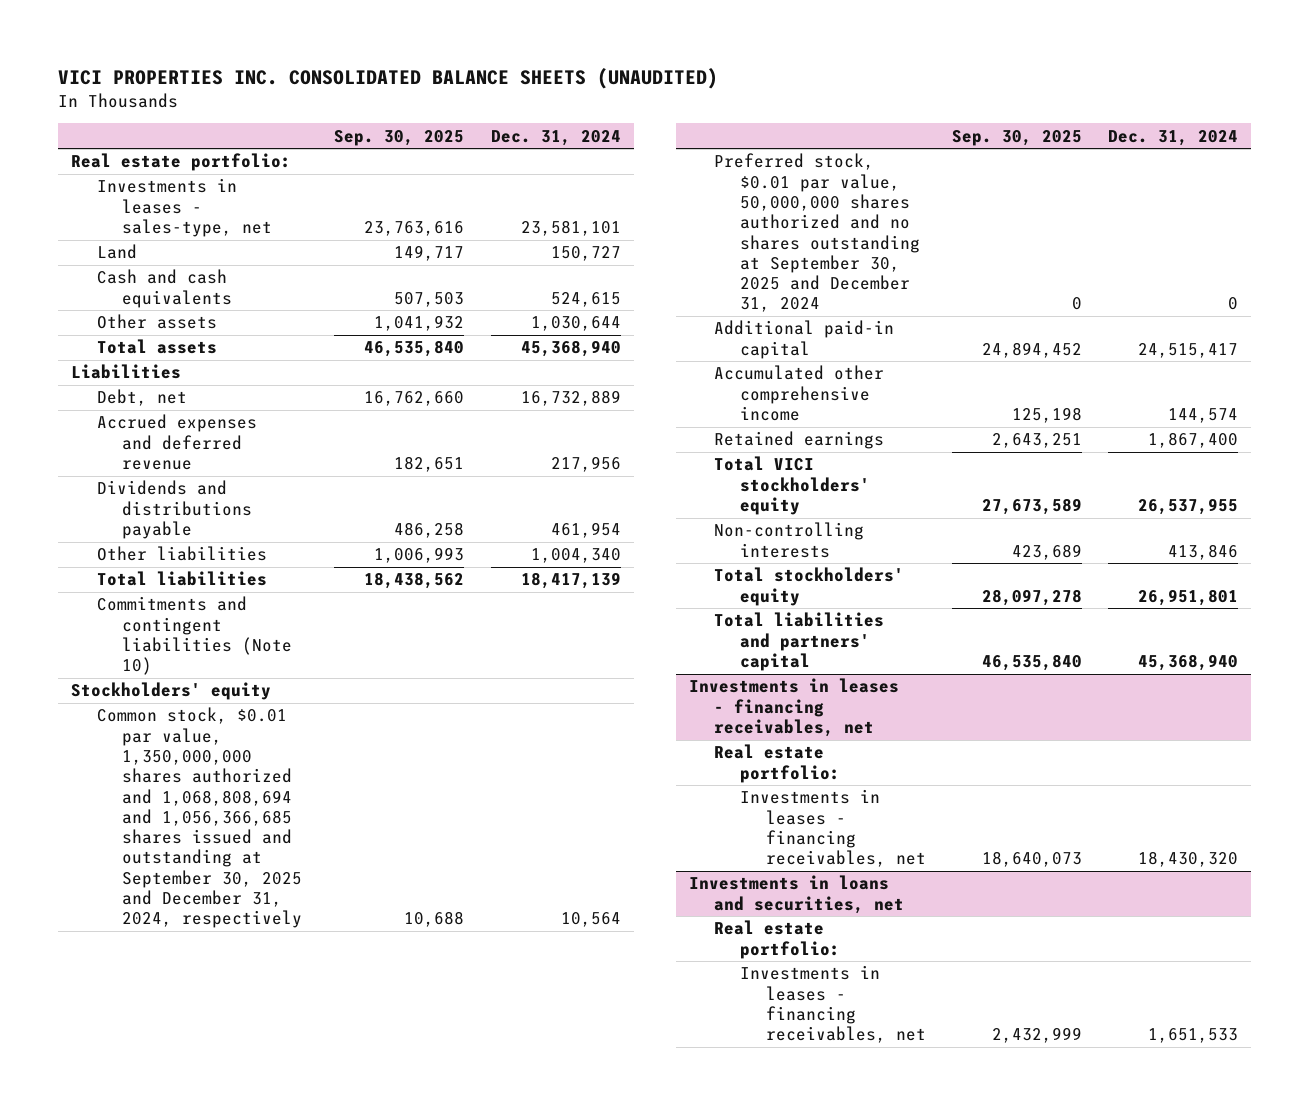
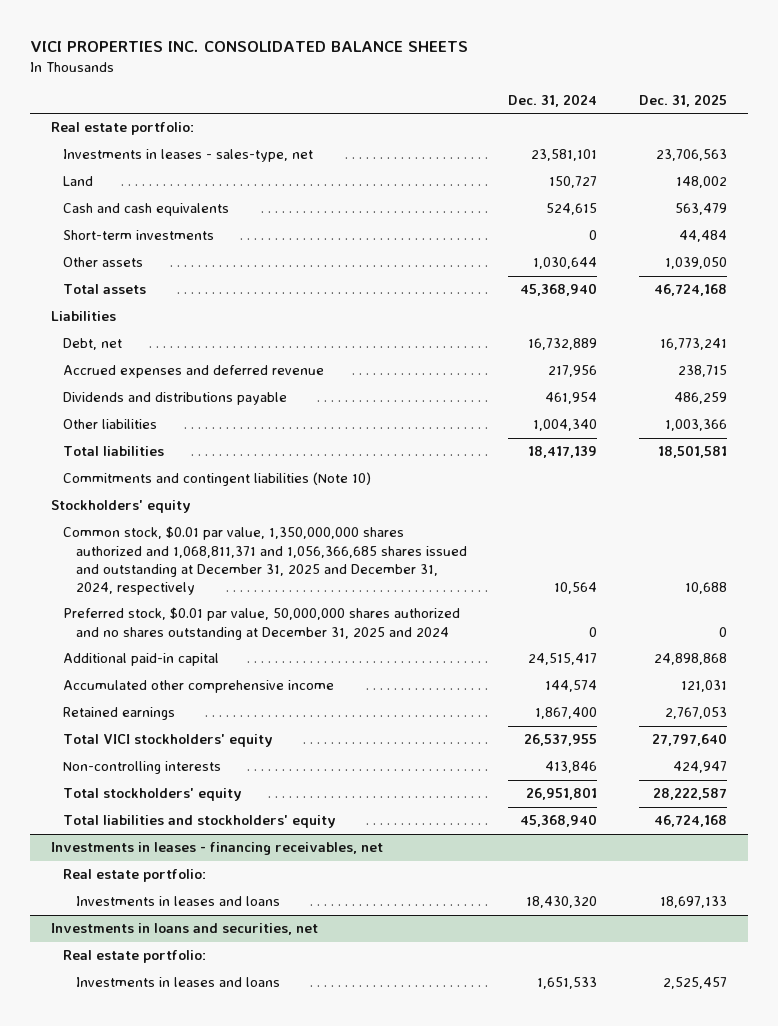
[57,67,718,89] VICI PROPERTIES INC. CONSOLIDATED BALANCE SHEETS (UNAUDITED) -> [30,41,469,53] VICI PROPERTIES INC. CONSOLIDATED BALANCE SHEETS
[334,129,465,146] Sep. 30, 2025 -> none
none -> [638,93,727,107] Dec. 31, 2025
none -> [63,230,215,241] Short-term investments
[96,707,303,929] Common stock, $0.01 par value, 1,350,000,000 shares authorized and 1,068,808,694 and 1,056,366,685 shares issued and outstanding at September 30, 2025 and December 31, 2024, respectively -> [63,526,467,595] Common stock, $0.01 par value, 1,350,000,000 shares authorized and 1,068,811,371 and 1,056,366,685 shares issued and outstanding at December 31, 2025 and December 31, 2024, respectively
[714,153,920,313] Preferred stock, $0.01 par value, 50,000,000 shares authorized and no shares outstanding at September 30, 2025 and December 31, 2024 -> [63,607,461,640] Preferred stock, $0.01 par value, 50,000,000 shares authorized and no shares outstanding at December 31, 2025 and 2024
[714,612,885,671] Total liabilities and partners' capital -> [63,815,337,829] Total liabilities and stockholders' equity
[739,789,926,868] Investments in leases - financing receivables, net -> [75,896,280,907] Investments in leases and loans
[739,965,926,1044] Investments in leases - financing receivables, net -> [75,977,280,988] Investments in leases and loans

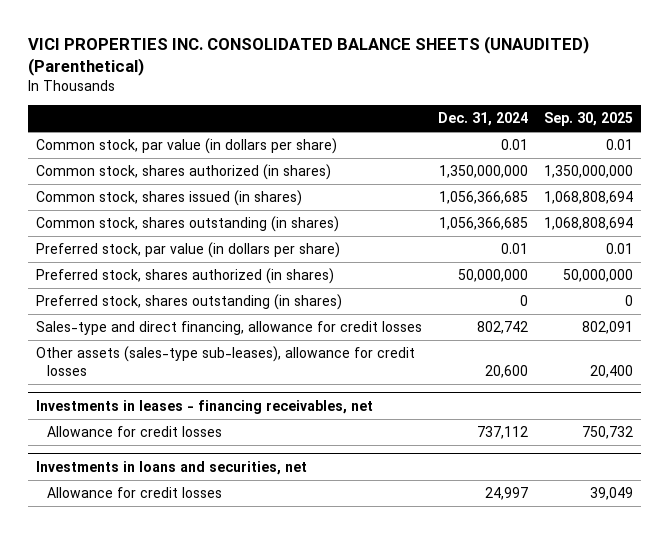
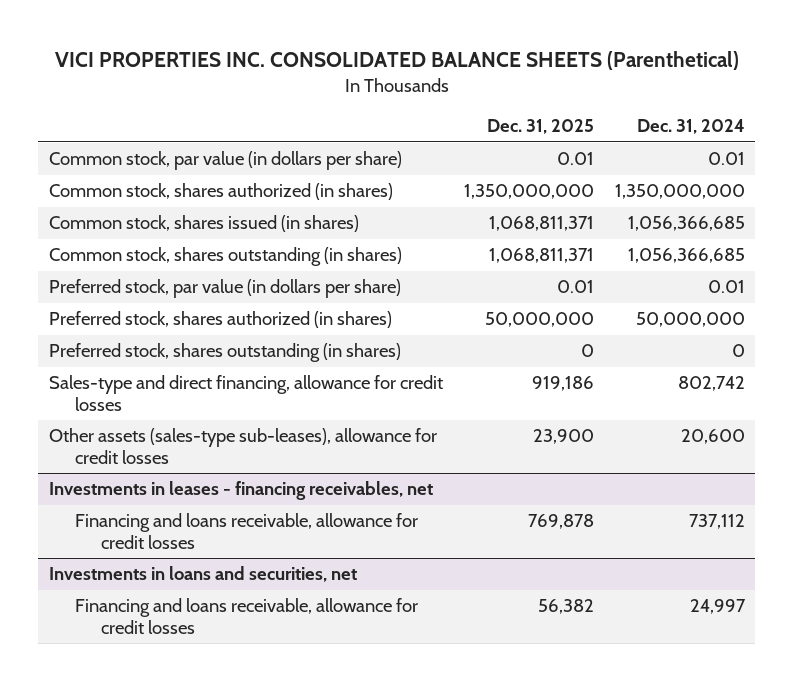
[27,35,589,76] VICI PROPERTIES INC. CONSOLIDATED BALANCE SHEETS (UNAUDITED) (Parenthetical) -> [54,50,739,70] VICI PROPERTIES INC. CONSOLIDATED BALANCE SHEETS (Parenthetical)
[544,112,634,127] Sep. 30, 2025 -> none
none -> [486,119,594,135] Dec. 31, 2025
[46,426,222,438] Allowance for credit losses -> [75,513,419,549] Financing and loans receivable, allowance for credit losses
[46,487,222,499] Allowance for credit losses -> [75,598,419,634] Financing and loans receivable, allowance for credit losses

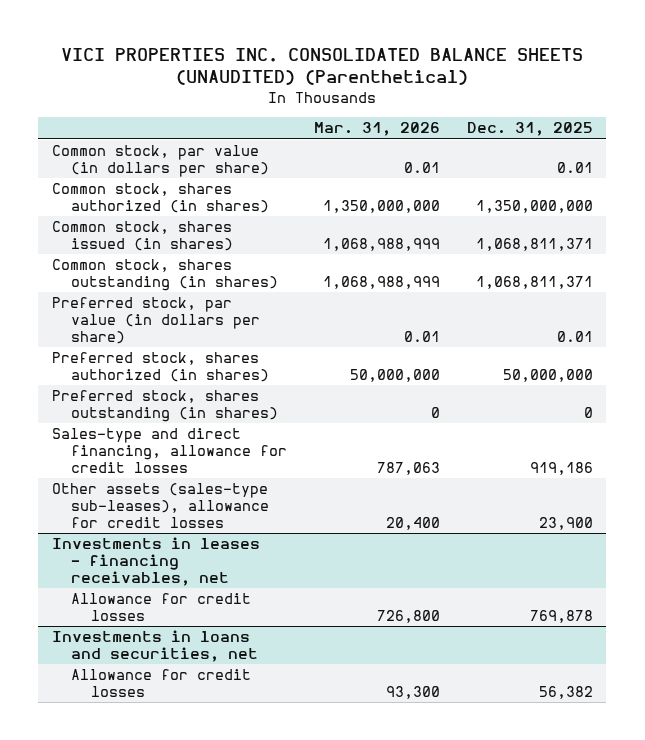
[54,50,739,70] VICI PROPERTIES INC. CONSOLIDATED BALANCE SHEETS (Parenthetical) -> [61,47,584,86] VICI PROPERTIES INC. CONSOLIDATED BALANCE SHEETS (UNAUDITED) (Parenthetical)
[636,119,745,135] Dec. 31, 2024 -> none
none -> [314,122,441,137] Mar. 31, 2026
[75,513,419,549] Financing and loans receivable, allowance for credit losses -> [71,593,252,621] Allowance for credit losses
[75,598,419,634] Financing and loans receivable, allowance for credit losses -> [71,669,252,697] Allowance for credit losses

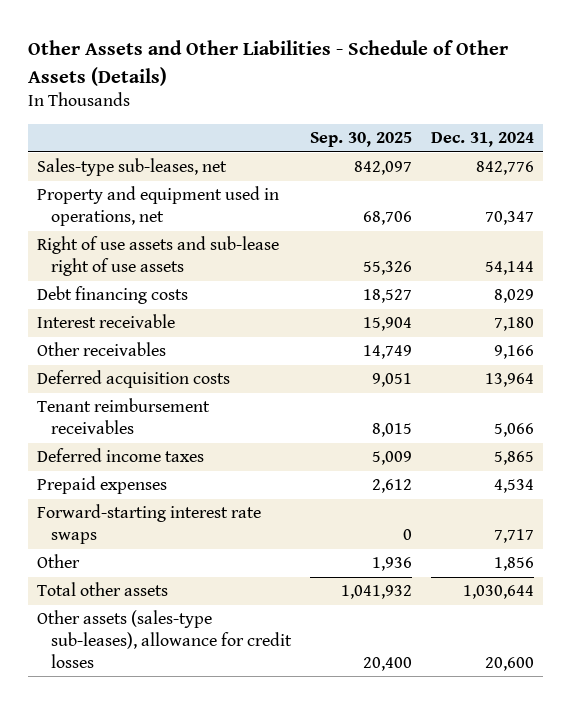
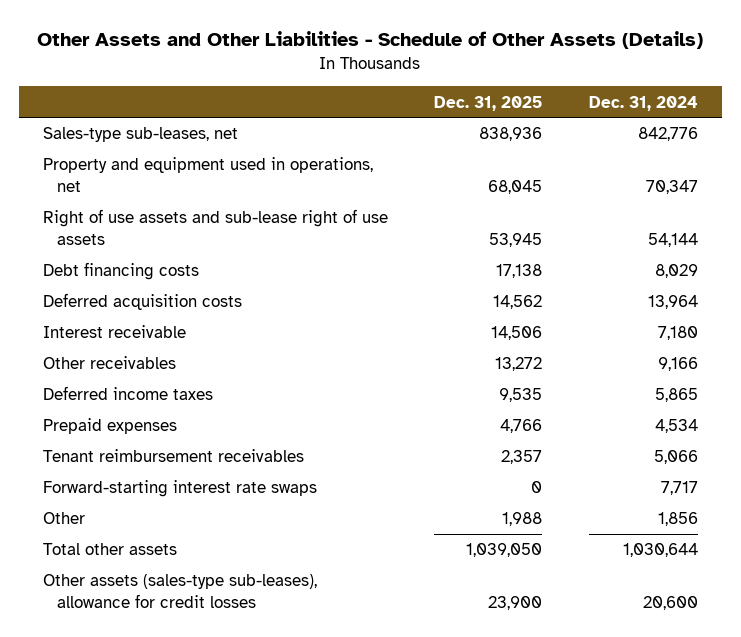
[309,132,412,148] Sep. 30, 2025 -> none
none -> [434,95,543,111] Dec. 31, 2025
[37,370,231,389] Deferred acquisition costs -> [42,293,242,311] Deferred acquisition costs
[37,398,211,435] Tenant reimbursement receivables -> [42,449,304,463] Tenant reimbursement receivables

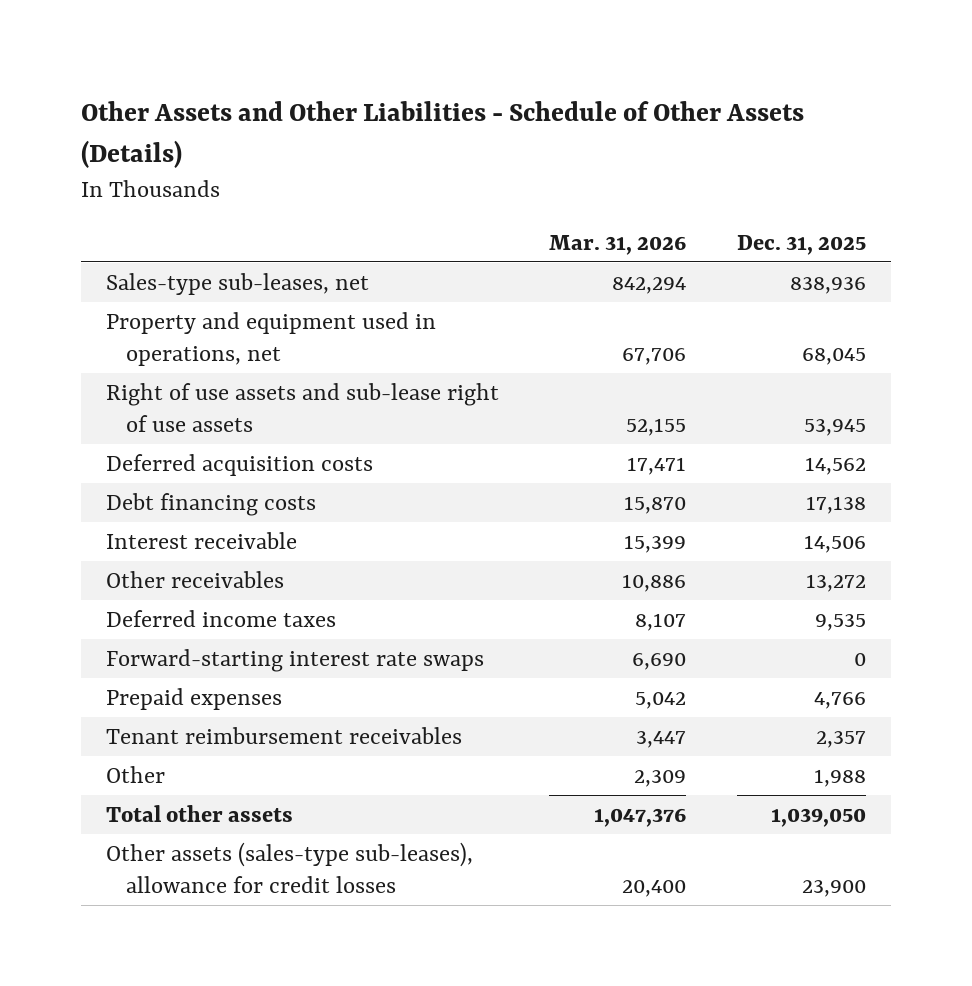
[589,95,699,111] Dec. 31, 2024 -> none
none -> [549,234,687,255] Mar. 31, 2026
[42,262,199,281] Debt financing costs -> [105,492,316,516] Debt financing costs
[42,480,317,498] Forward-starting interest rate swaps -> [105,648,484,672] Forward-starting interest rate swaps

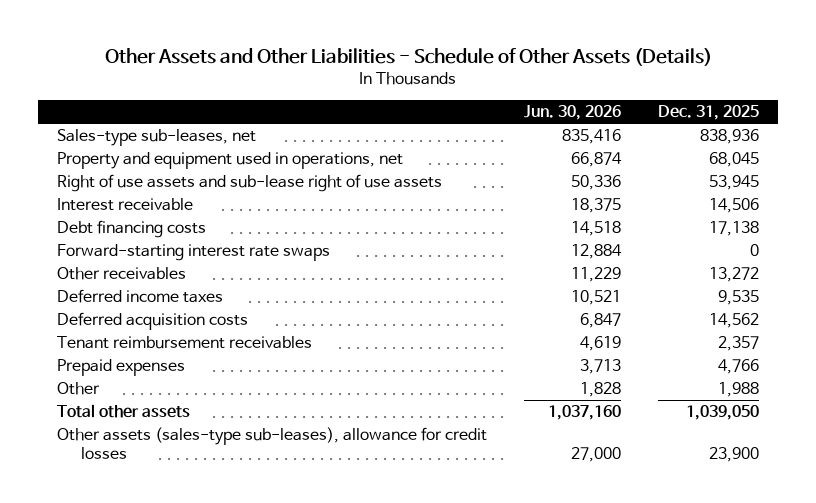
[549,234,687,255] Mar. 31, 2026 -> none
none -> [524,105,622,121] Jun. 30, 2026
[105,492,316,516] Debt financing costs -> [56,220,206,239] Debt financing costs
[105,648,484,672] Forward-starting interest rate swaps -> [56,244,330,262] Forward-starting interest rate swaps
[105,453,373,476] Deferred acquisition costs -> [56,312,248,331] Deferred acquisition costs
[105,687,282,710] Prepaid expenses -> [56,359,185,377] Prepaid expenses

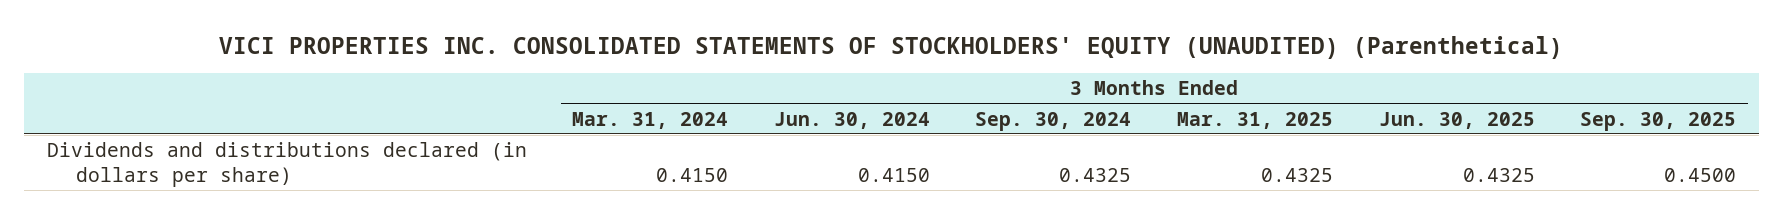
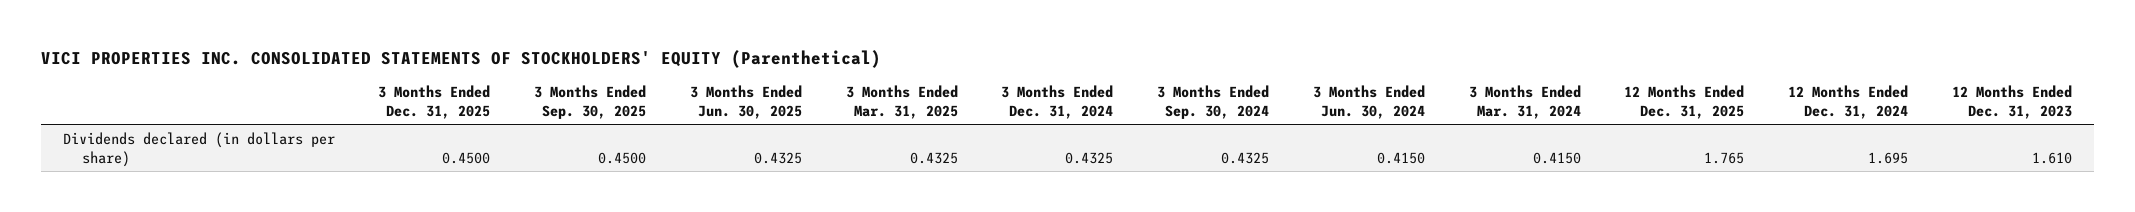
[219,36,1564,60] VICI PROPERTIES INC. CONSOLIDATED STATEMENTS OF STOCKHOLDERS' EQUITY (UNAUDITED) (Parenthetical) -> [40,49,881,68] VICI PROPERTIES INC. CONSOLIDATED STATEMENTS OF STOCKHOLDERS' EQUITY (Parenthetical)
none -> [378,85,491,119] 3 Months Ended Dec. 31, 2025
none -> [1001,85,1114,119] 3 Months Ended Dec. 31, 2024
none -> [1624,85,1745,119] 12 Months Ended Dec. 31, 2025
none -> [1788,85,1909,119] 12 Months Ended Dec. 31, 2024
none -> [1952,85,2073,119] 12 Months Ended Dec. 31, 2023
[46,142,527,188] Dividends and distributions declared (in dollars per share) -> [62,131,335,167] Dividends declared (in dollars per share)

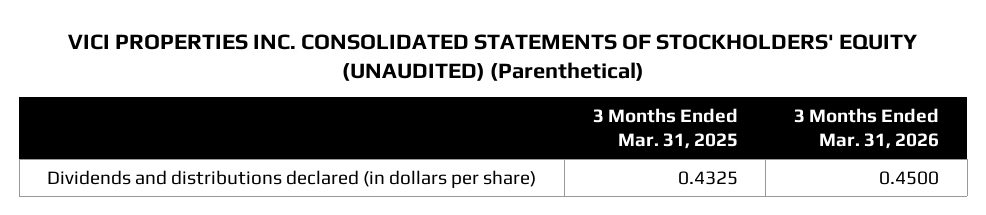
[40,49,881,68] VICI PROPERTIES INC. CONSOLIDATED STATEMENTS OF STOCKHOLDERS' EQUITY (Parenthetical) -> [68,33,918,82] VICI PROPERTIES INC. CONSOLIDATED STATEMENTS OF STOCKHOLDERS' EQUITY (UNAUDITED) (Parenthetical)
[378,85,491,119] 3 Months Ended Dec. 31, 2025 -> none
[534,85,647,119] 3 Months Ended Sep. 30, 2025 -> none
[689,85,802,119] 3 Months Ended Jun. 30, 2025 -> none
[1001,85,1114,119] 3 Months Ended Dec. 31, 2024 -> none
[1157,85,1270,119] 3 Months Ended Sep. 30, 2024 -> none
[1312,85,1425,119] 3 Months Ended Jun. 30, 2024 -> none
[1468,85,1581,119] 3 Months Ended Mar. 31, 2024 -> none
[1624,85,1745,119] 12 Months Ended Dec. 31, 2025 -> none
[1788,85,1909,119] 12 Months Ended Dec. 31, 2024 -> none
[1952,85,2073,119] 12 Months Ended Dec. 31, 2023 -> none
none -> [793,108,939,150] 3 Months Ended Mar. 31, 2026
[62,131,335,167] Dividends declared (in dollars per share) -> [47,169,537,188] Dividends and distributions declared (in dollars per share)

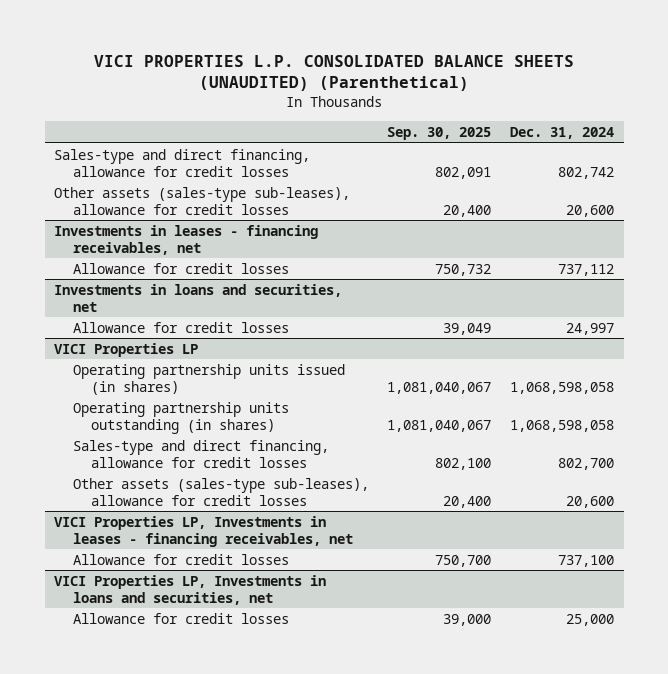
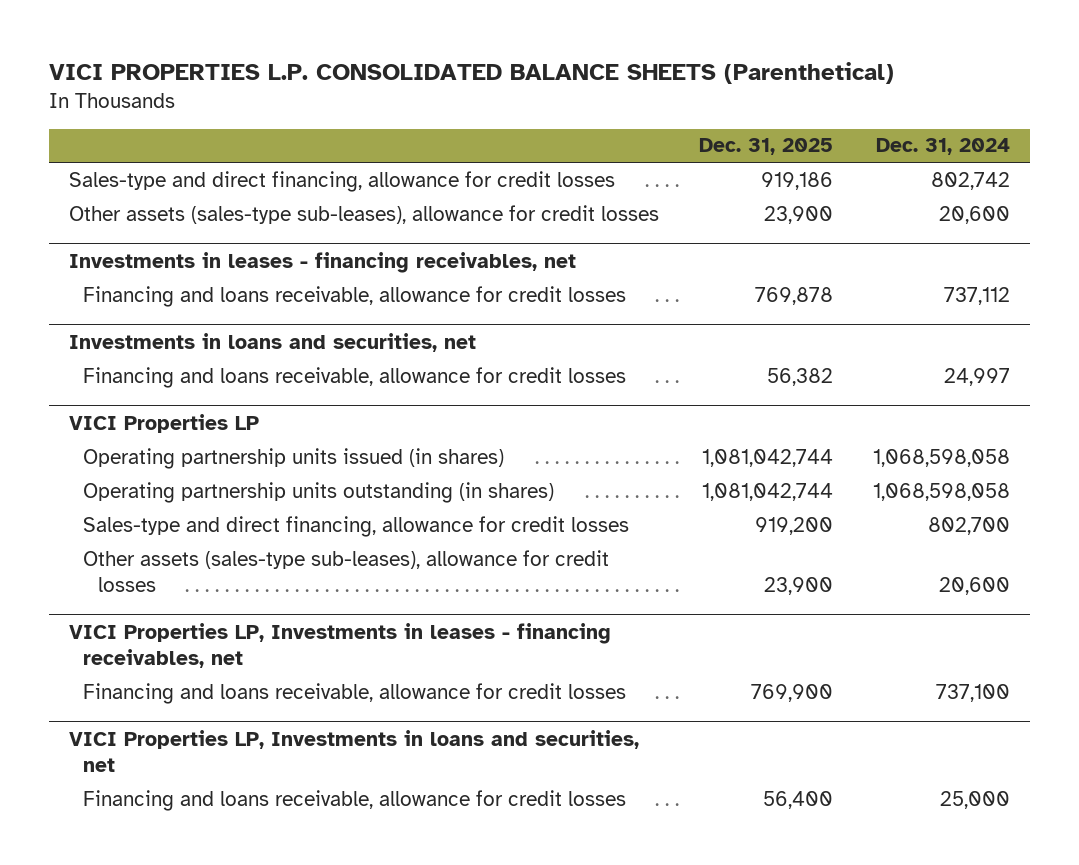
[94,54,575,92] VICI PROPERTIES L.P. CONSOLIDATED BALANCE SHEETS (UNAUDITED) (Parenthetical) -> [48,62,894,85] VICI PROPERTIES L.P. CONSOLIDATED BALANCE SHEETS (Parenthetical)
[387,127,492,141] Sep. 30, 2025 -> none
none -> [699,138,834,156] Dec. 31, 2025
[72,262,289,274] Allowance for credit losses -> [83,285,627,307] Financing and loans receivable, allowance for credit losses
[72,321,289,333] Allowance for credit losses -> [83,366,627,388] Financing and loans receivable, allowance for credit losses
[72,553,289,565] Allowance for credit losses -> [83,682,627,704] Financing and loans receivable, allowance for credit losses
[72,612,289,624] Allowance for credit losses -> [83,789,627,811] Financing and loans receivable, allowance for credit losses

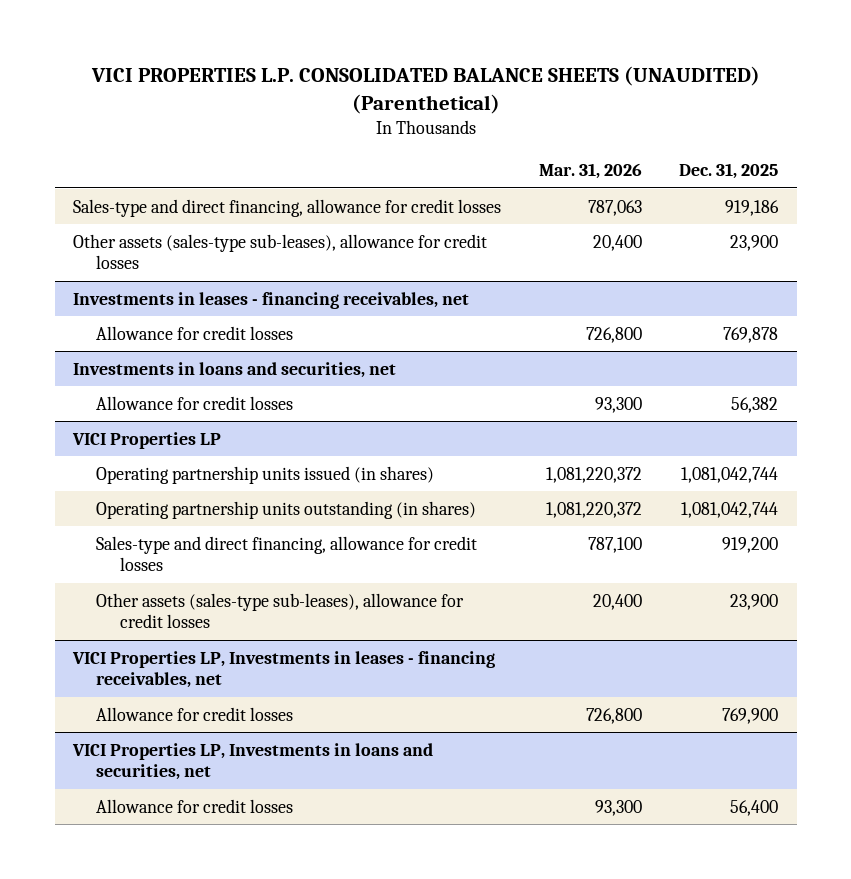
[48,62,894,85] VICI PROPERTIES L.P. CONSOLIDATED BALANCE SHEETS (Parenthetical) -> [90,66,760,115] VICI PROPERTIES L.P. CONSOLIDATED BALANCE SHEETS (UNAUDITED) (Parenthetical)
[876,138,1011,156] Dec. 31, 2024 -> none
none -> [538,163,642,180] Mar. 31, 2026
[83,285,627,307] Financing and loans receivable, allowance for credit losses -> [96,325,294,340] Allowance for credit losses
[83,366,627,388] Financing and loans receivable, allowance for credit losses -> [96,395,294,410] Allowance for credit losses
[83,682,627,704] Financing and loans receivable, allowance for credit losses -> [96,706,294,721] Allowance for credit losses
[83,789,627,811] Financing and loans receivable, allowance for credit losses -> [96,798,294,813] Allowance for credit losses

